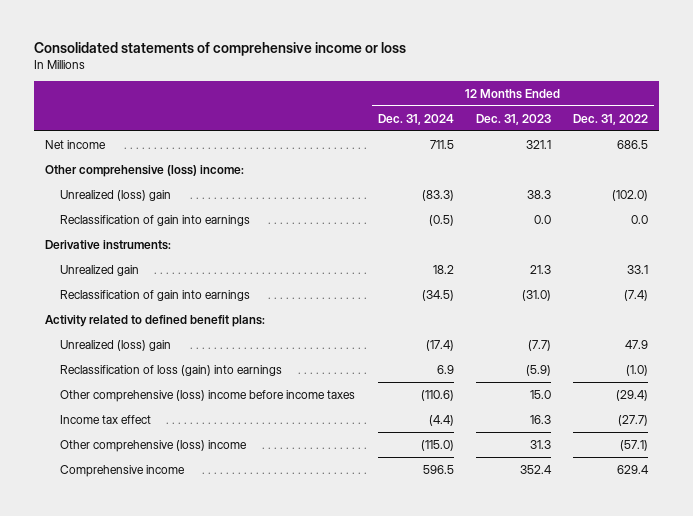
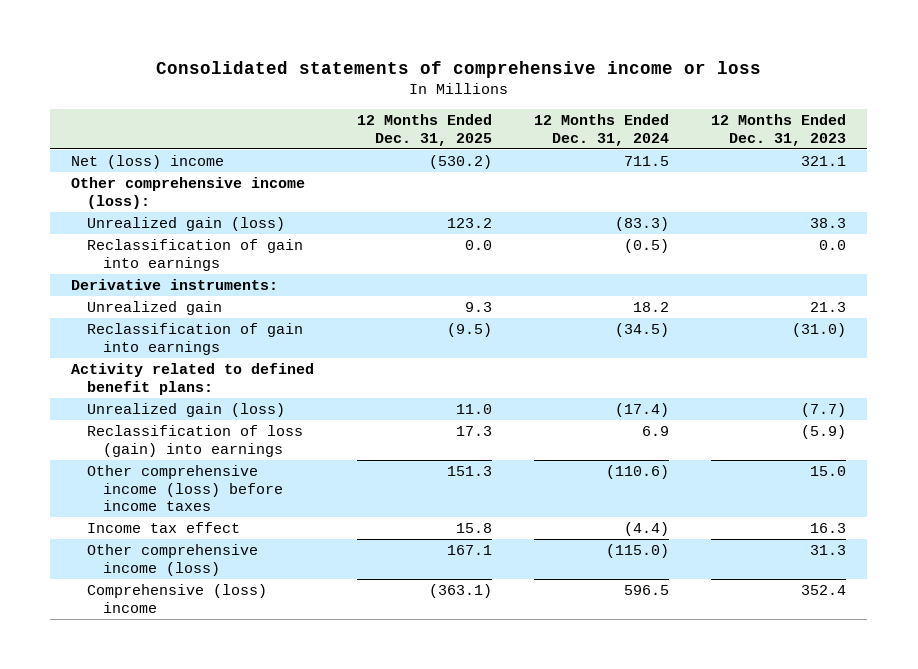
[573,113,649,125] Dec. 31, 2022 -> none
none -> [356,114,492,146] 12 Months Ended Dec. 31, 2025
[45,139,107,149] Net income -> [71,155,225,170] Net (loss) income
[45,164,245,177] Other comprehensive (loss) income: -> [71,177,306,209] Other comprehensive income (loss):
[60,189,172,201] Unrealized (loss) gain -> [87,217,286,232] Unrealized gain (loss)
[60,339,172,351] Unrealized (loss) gain -> [87,403,286,418] Unrealized gain (loss)
[60,389,356,402] Other comprehensive (loss) income before income taxes -> [87,465,284,511] Other comprehensive income (loss) before income taxes
[60,439,248,452] Other comprehensive (loss) income -> [87,544,259,576] Other comprehensive income (loss)
[60,464,186,477] Comprehensive income -> [87,584,268,613] Comprehensive (loss) income

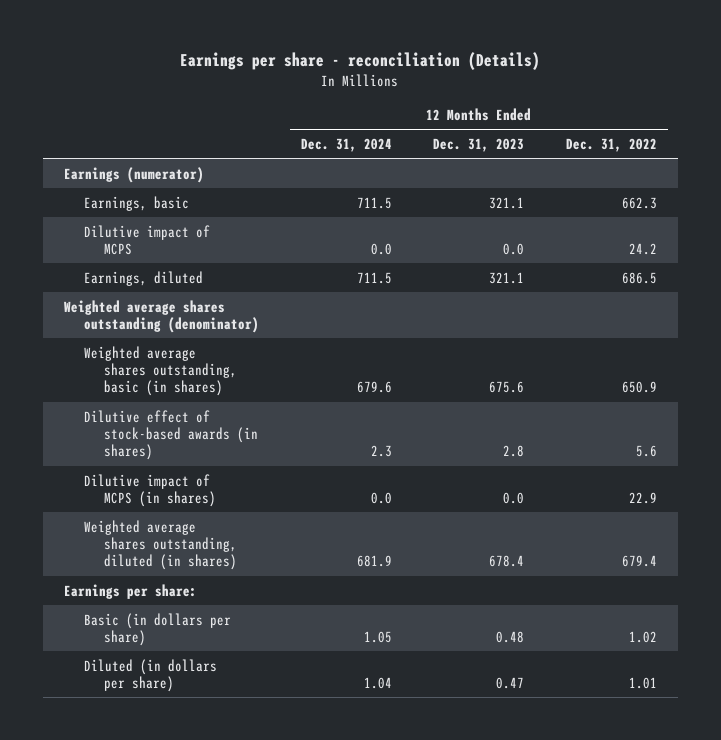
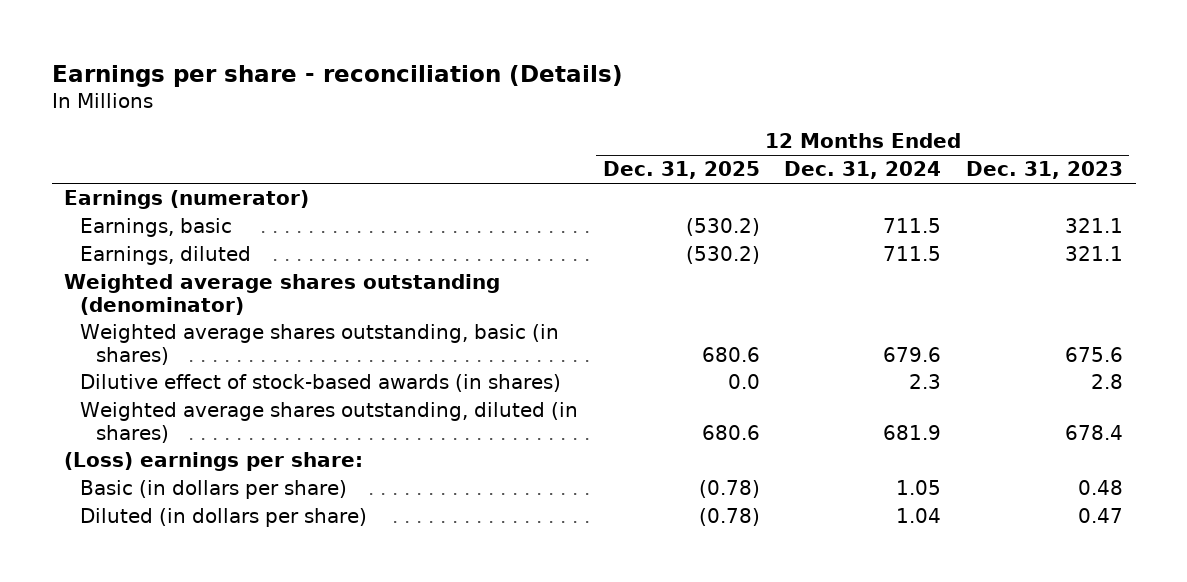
[566,137,658,152] Dec. 31, 2022 -> none
none -> [602,161,760,180] Dec. 31, 2025
[84,224,211,255] Dilutive impact of MCPS -> none
[84,473,217,507] Dilutive impact of MCPS (in shares) -> none
[63,583,197,599] Earnings per share: -> [63,452,363,472] (Loss) earnings per share:

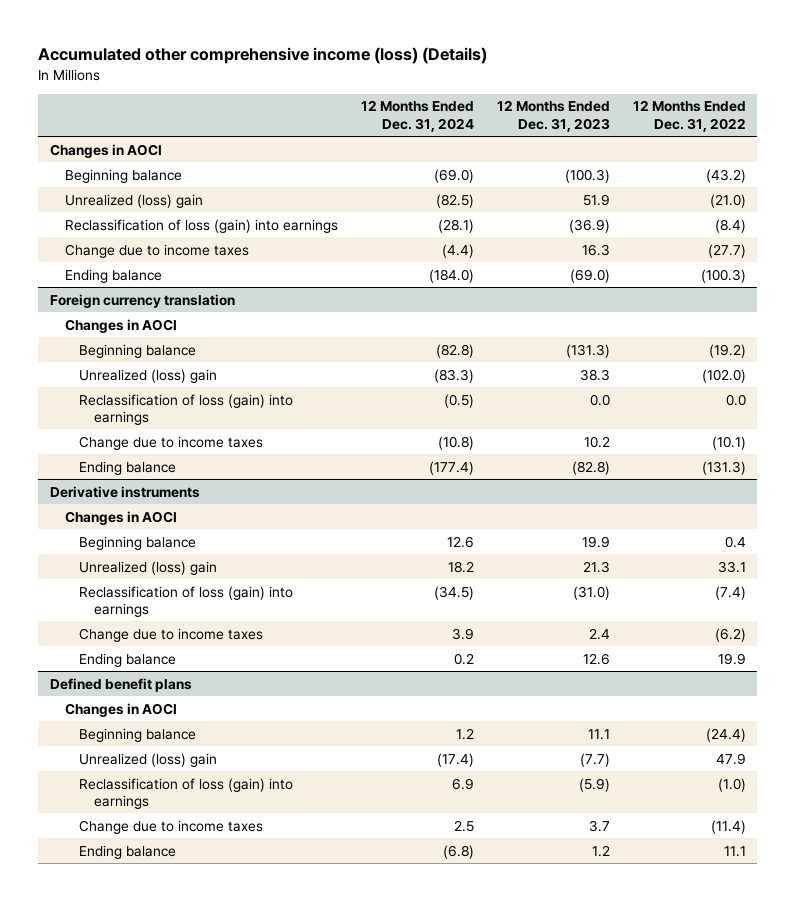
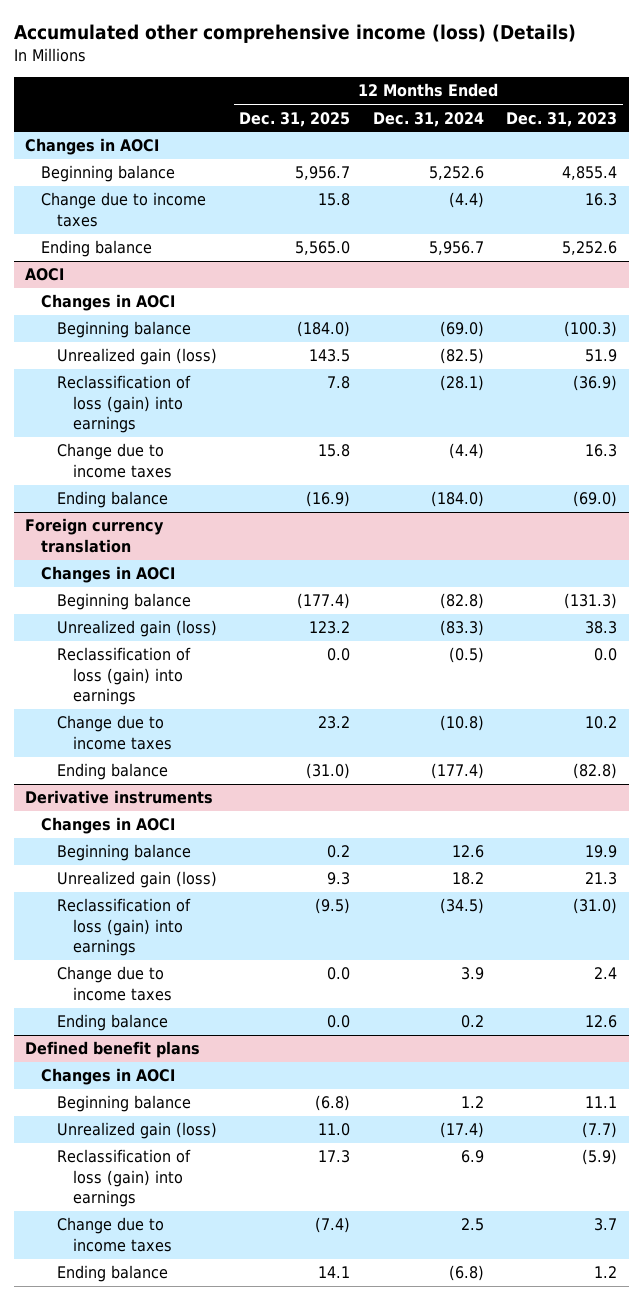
[632,100,746,132] 12 Months Ended Dec. 31, 2022 -> none
none -> [239,111,351,127] Dec. 31, 2025
none -> [41,165,176,183] Beginning balance
none -> [41,192,207,227] Change due to income taxes
none -> [41,240,153,258] Ending balance
none -> [25,268,65,282] AOCI
none -> [41,294,176,312] Changes in AOCI
[64,193,203,208] Unrealized (loss) gain -> [57,348,218,366] Unrealized gain (loss)
[79,368,218,383] Unrealized (loss) gain -> [57,620,218,638] Unrealized gain (loss)
[79,560,218,575] Unrealized (loss) gain -> [57,871,218,889] Unrealized gain (loss)
[79,752,218,767] Unrealized (loss) gain -> [57,1122,218,1140] Unrealized gain (loss)

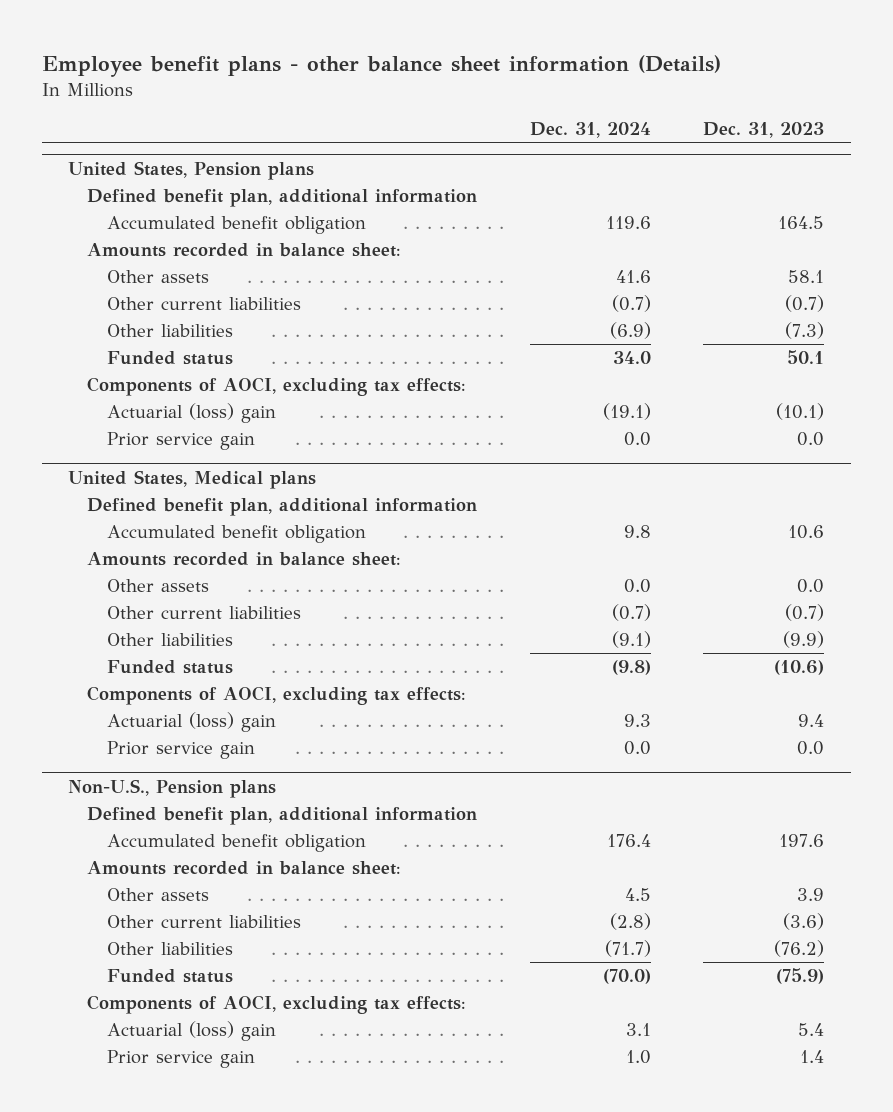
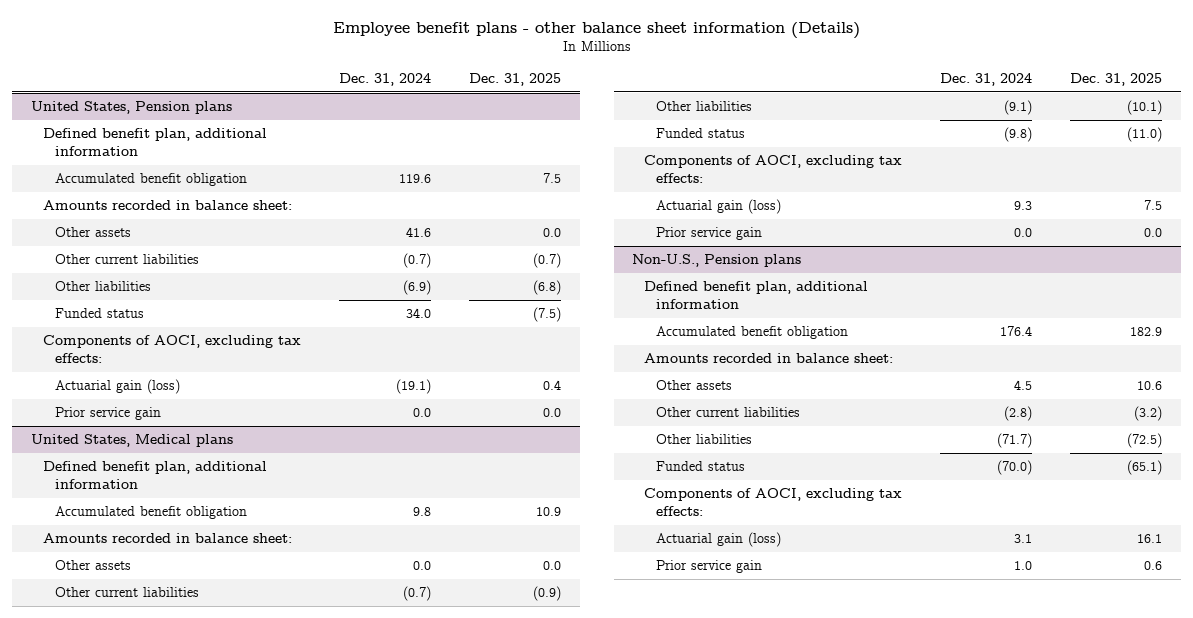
[703,122,825,139] Dec. 31, 2023 -> none
none -> [468,72,561,86] Dec. 31, 2025
[106,403,276,424] Actuarial (loss) gain -> [54,379,180,395] Actuarial gain (loss)
[106,712,276,733] Actuarial (loss) gain -> [656,199,782,215] Actuarial gain (loss)
[106,1021,276,1042] Actuarial (loss) gain -> [656,532,782,548] Actuarial gain (loss)

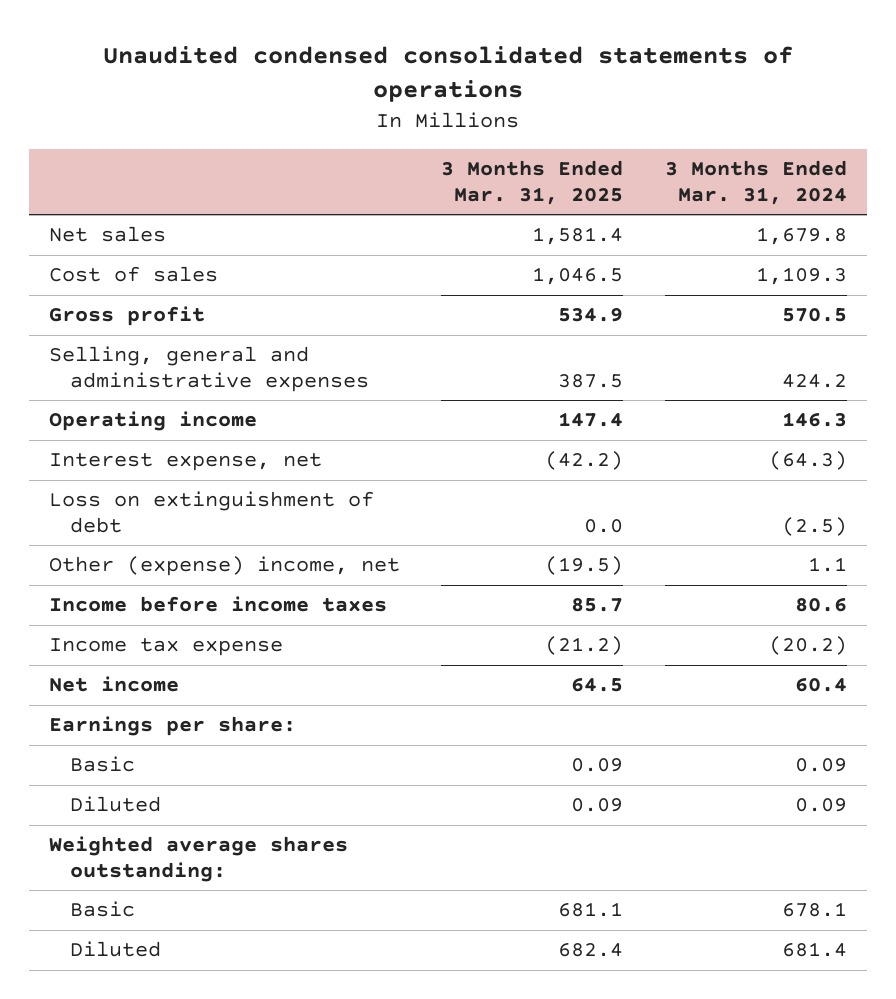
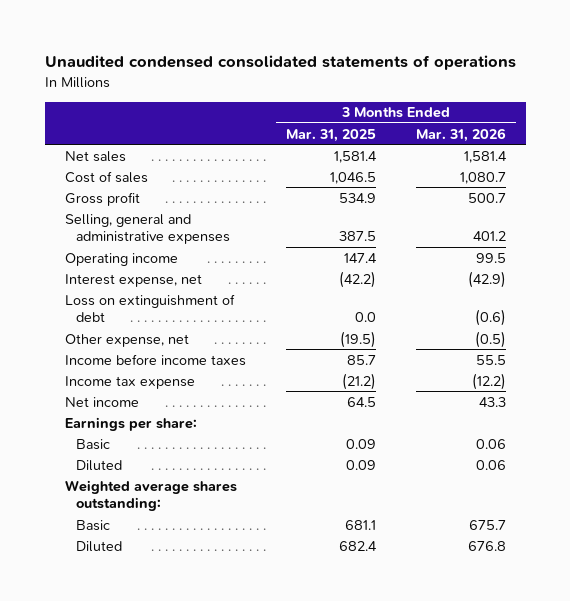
[664,160,847,205] 3 Months Ended Mar. 31, 2024 -> none
none -> [415,127,506,142] Mar. 31, 2026
[49,556,401,577] Other (expense) income, net -> [64,333,189,347] Other expense, net

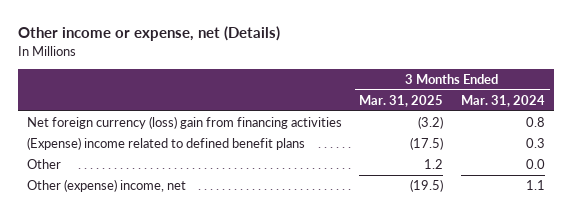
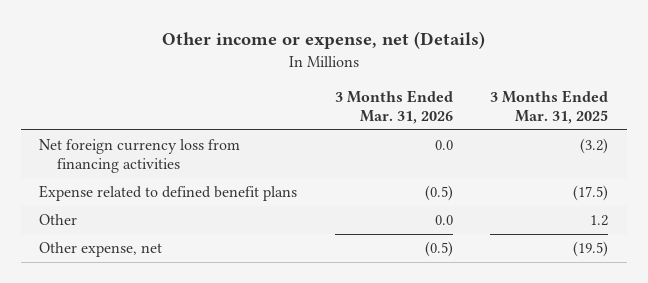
[461,94,546,107] Mar. 31, 2024 -> none
none -> [334,89,453,124] 3 Months Ended Mar. 31, 2026
[26,116,342,130] Net foreign currency (loss) gain from financing activities -> [39,139,241,174] Net foreign currency loss from financing activities
[26,137,305,151] (Expense) income related to defined benefit plans -> [39,185,298,202] Expense related to defined benefit plans
[26,179,186,193] Other (expense) income, net -> [39,242,163,258] Other expense, net

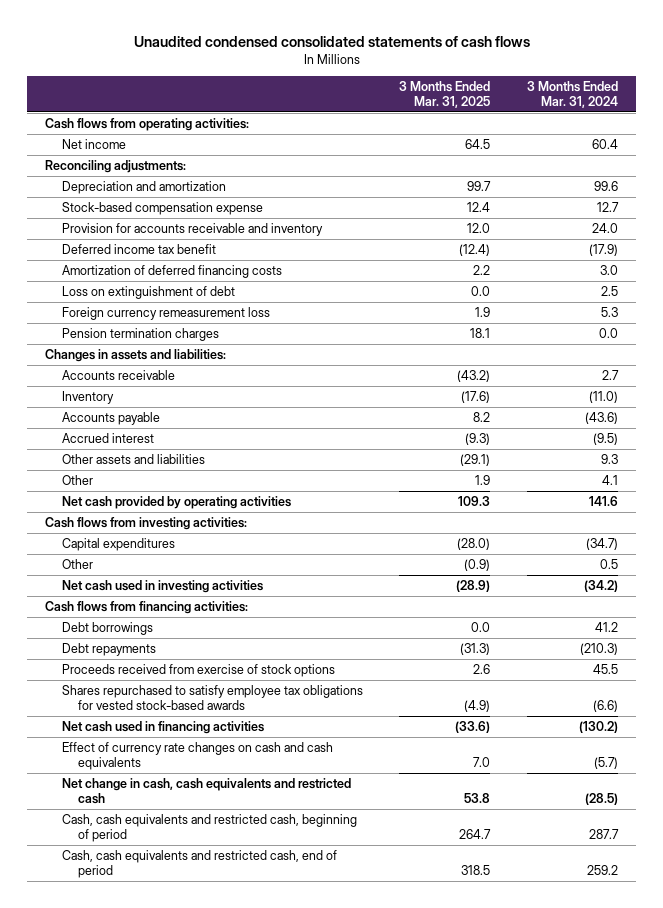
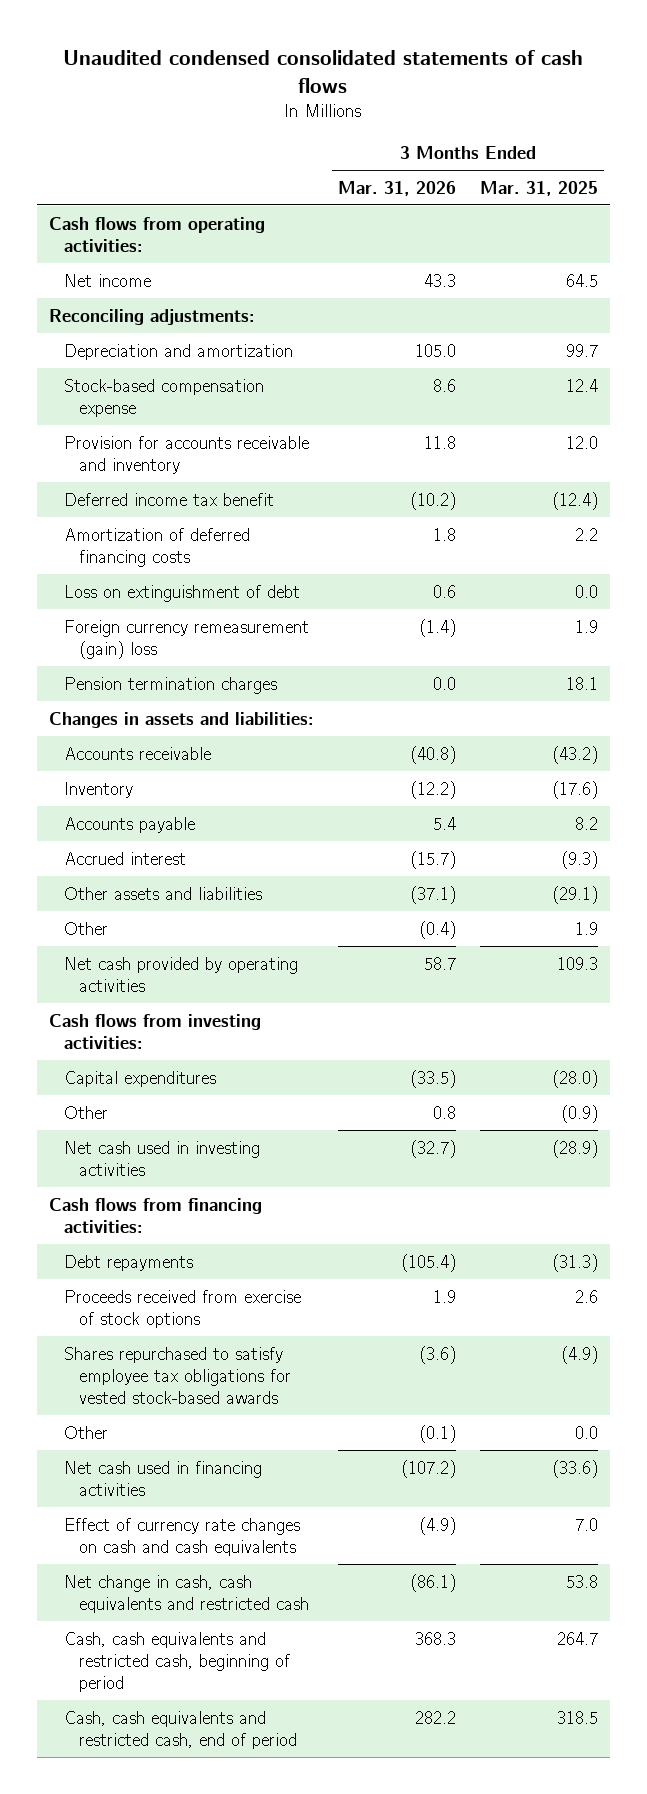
[526,81,618,109] 3 Months Ended Mar. 31, 2024 -> none
none -> [337,180,456,196] Mar. 31, 2026
[61,307,270,321] Foreign currency remeasurement loss -> [63,619,309,659] Foreign currency remeasurement (gain) loss
[61,622,153,636] Debt borrowings -> none
none -> [63,1425,108,1439] Other

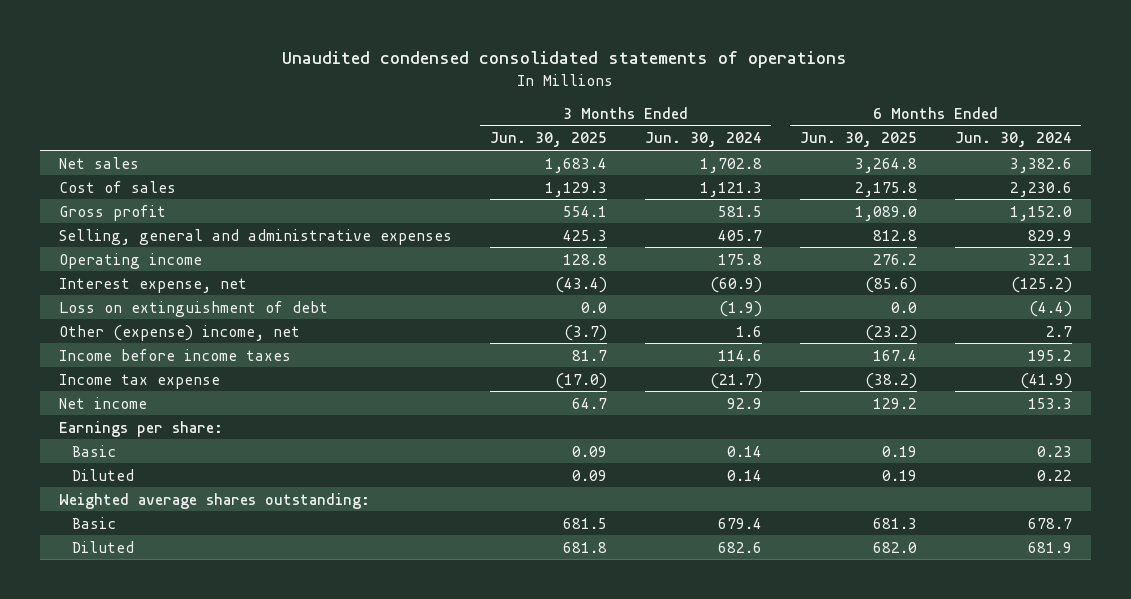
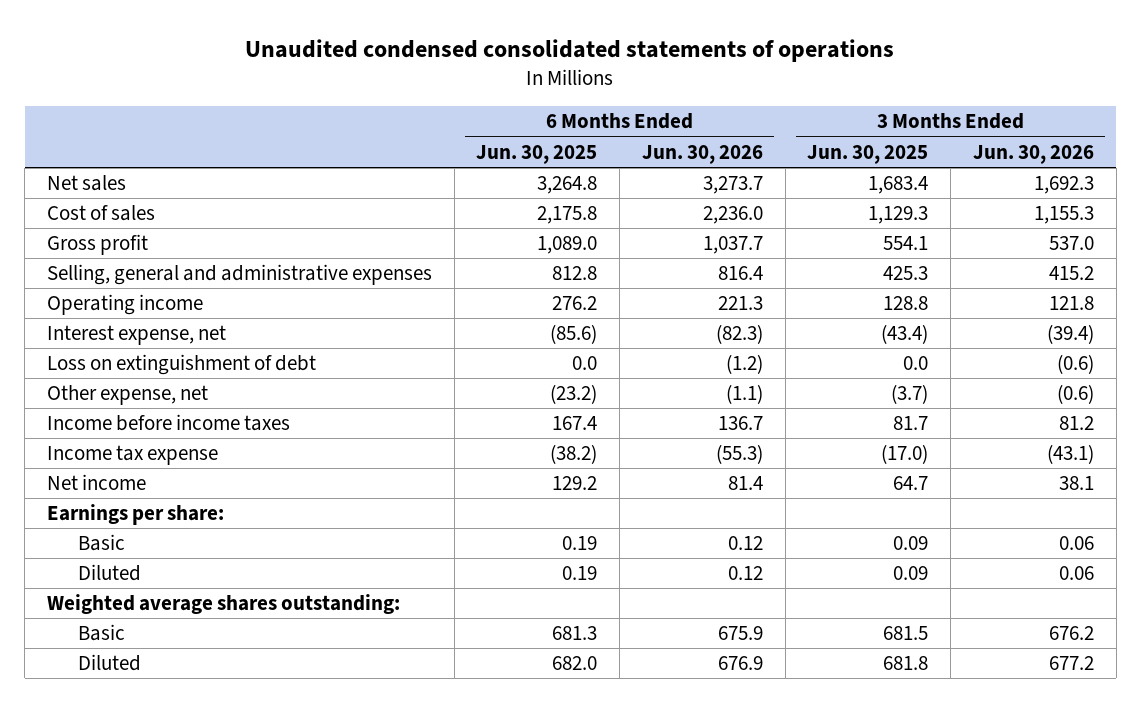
[644,132,762,148] Jun. 30, 2024 -> none
[954,132,1072,148] Jun. 30, 2024 -> none
none -> [641,144,763,164] Jun. 30, 2026
none -> [973,144,1095,164] Jun. 30, 2026
[59,324,301,341] Other (expense) income, net -> [46,385,208,406] Other expense, net

